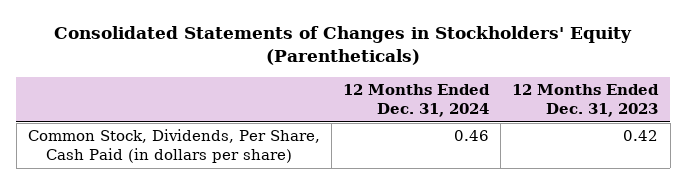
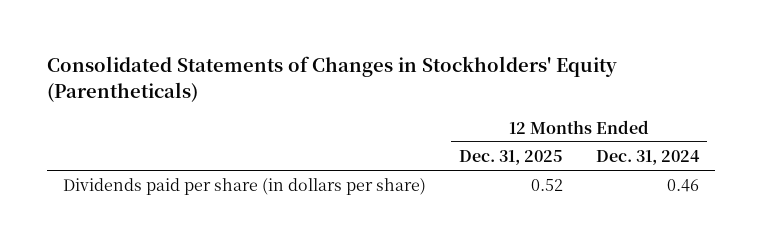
[512,84,660,117] 12 Months Ended Dec. 31, 2023 -> none
none -> [459,149,564,165] Dec. 31, 2025
[27,129,320,164] Common Stock, Dividends, Per Share, Cash Paid (in dollars per share) -> [63,177,427,195] Dividends paid per share (in dollars per share)

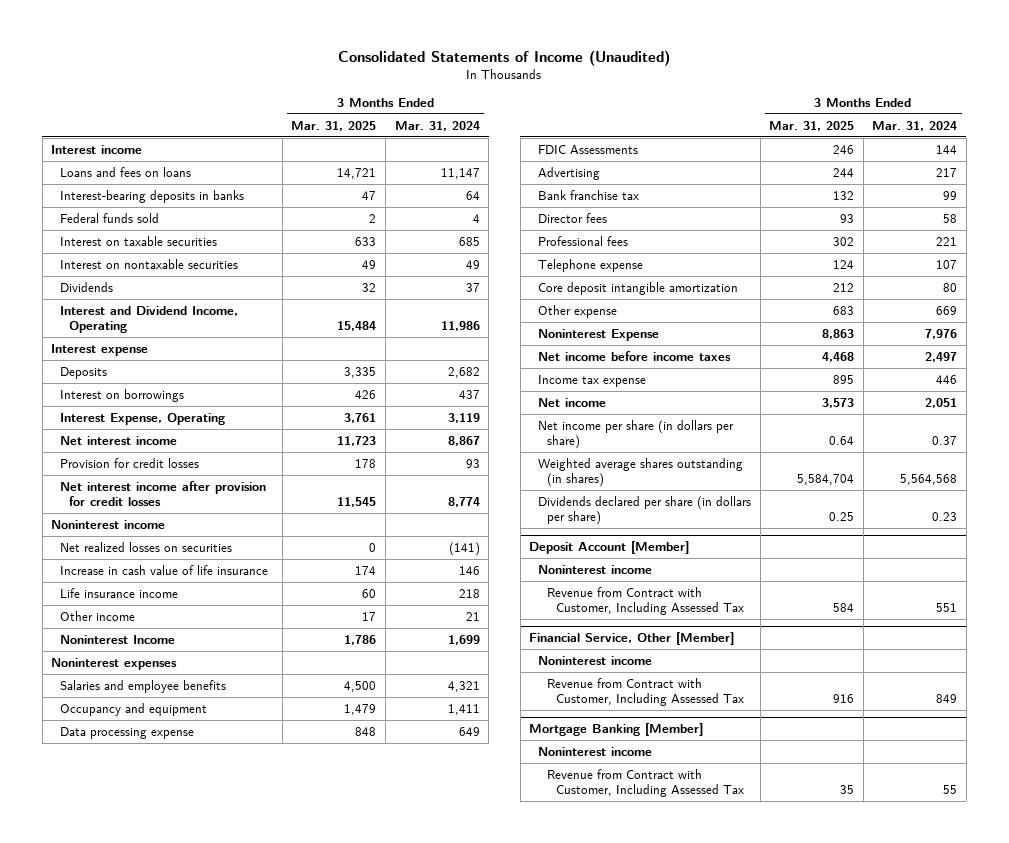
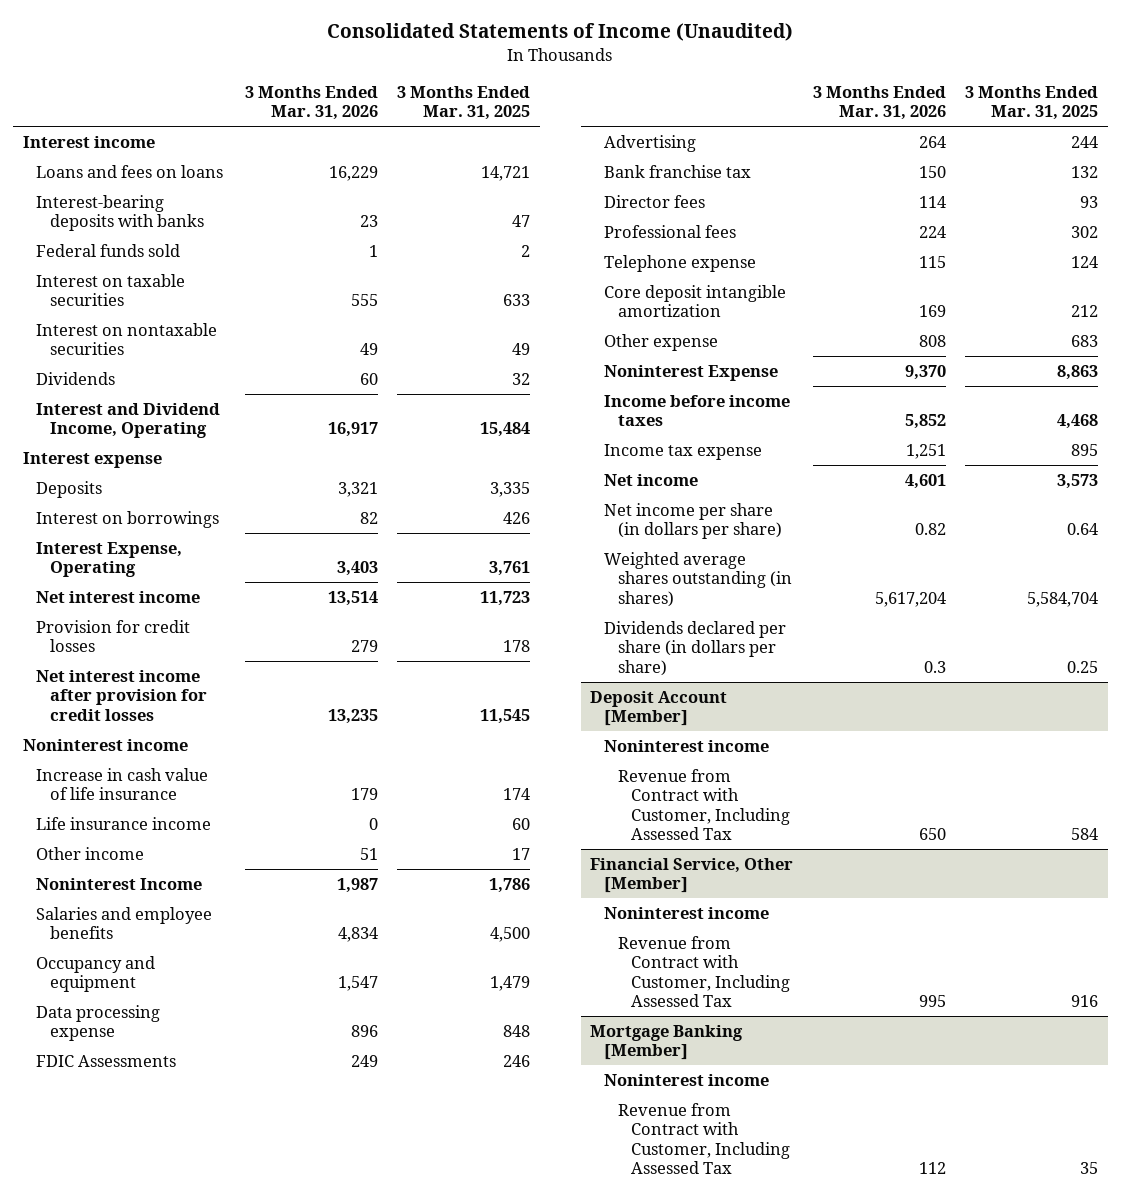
[394,120,480,131] Mar. 31, 2024 -> none
none -> [245,85,379,121] 3 Months Ended Mar. 31, 2026
[60,189,245,203] Interest-bearing deposits in banks -> [36,194,205,232] Interest-bearing deposits with banks
[60,541,233,552] Net realized losses on securities -> none
[51,657,178,670] Noninterest expenses -> none
[538,350,732,361] Net income before income taxes -> [604,394,791,427] Income before income taxes

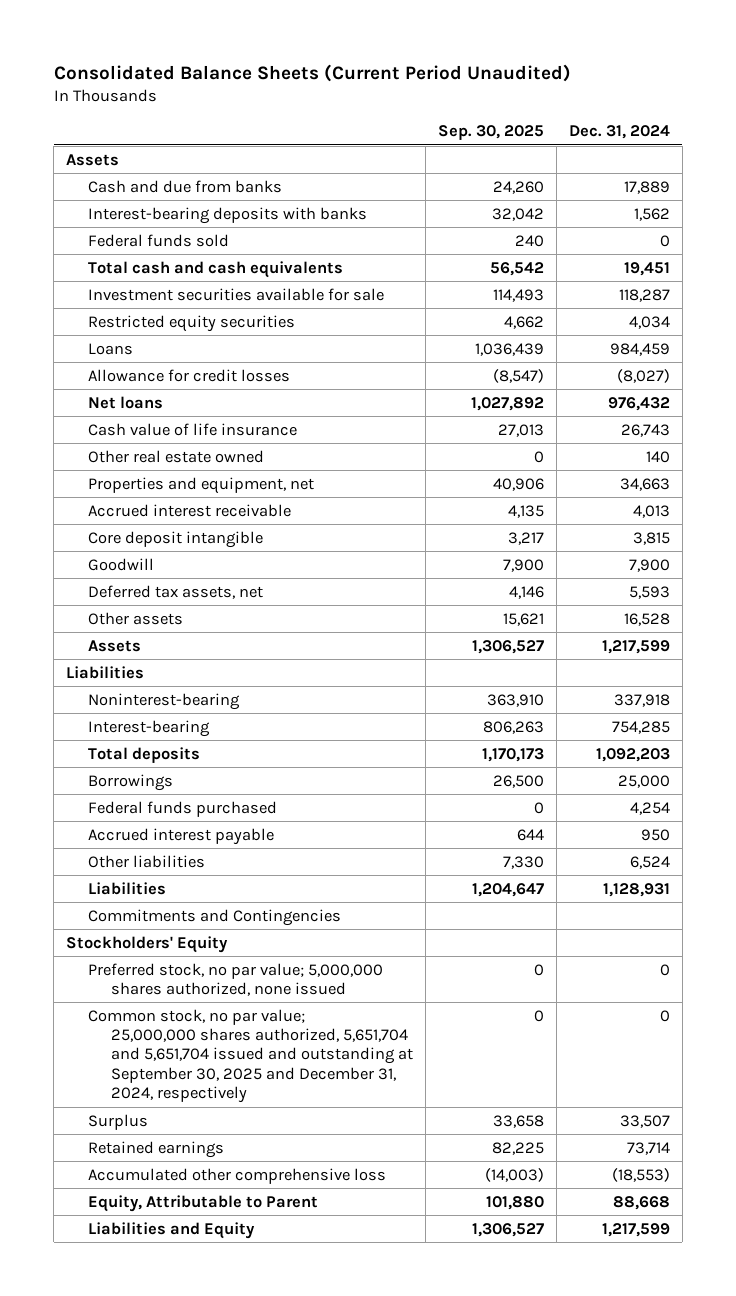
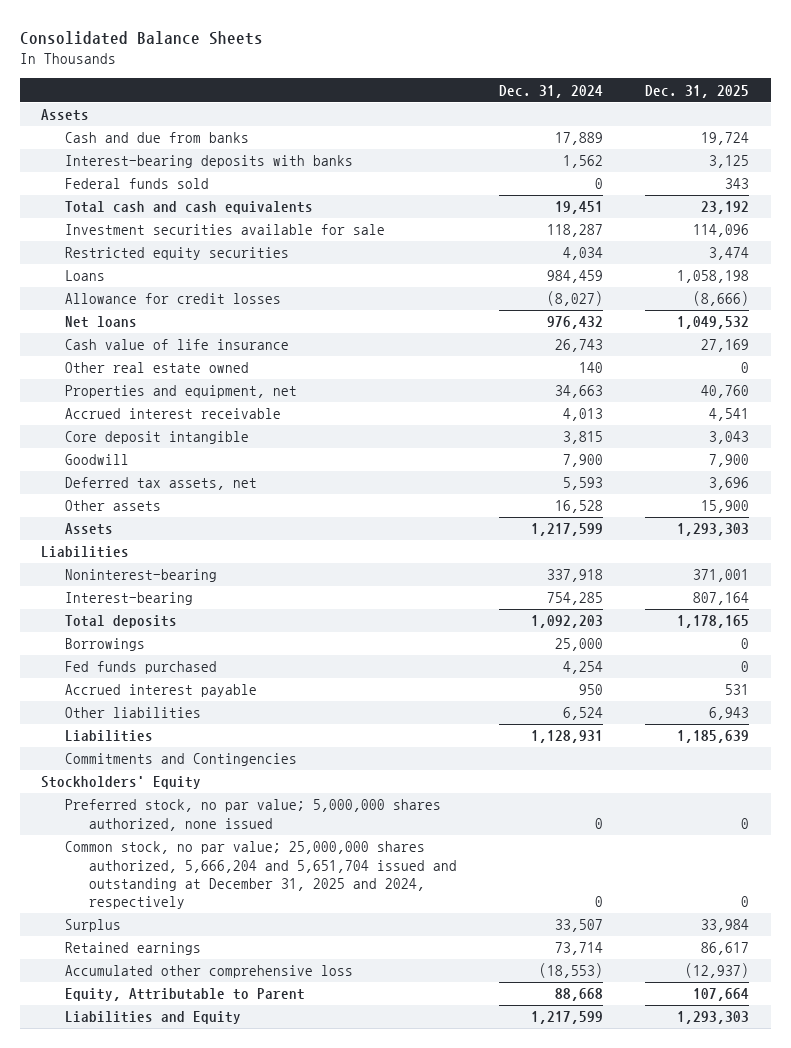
[53,64,571,83] Consolidated Balance Sheets (Current Period Unaudited) -> [20,31,264,46] Consolidated Balance Sheets
[437,125,544,141] Sep. 30, 2025 -> none
none -> [645,84,750,98] Dec. 31, 2025
[88,800,278,817] Federal funds purchased -> [65,661,218,675] Fed funds purchased
[88,1008,413,1104] Common stock, no par value; 25,000,000 shares authorized, 5,651,704 and 5,651,704 issued and outstanding at September 30, 2025 and December 31, 2024, respectively -> [65,841,457,910] Common stock, no par value; 25,000,000 shares authorized, 5,666,204 and 5,651,704 issued and outstanding at December 31, 2025 and 2024, respectively

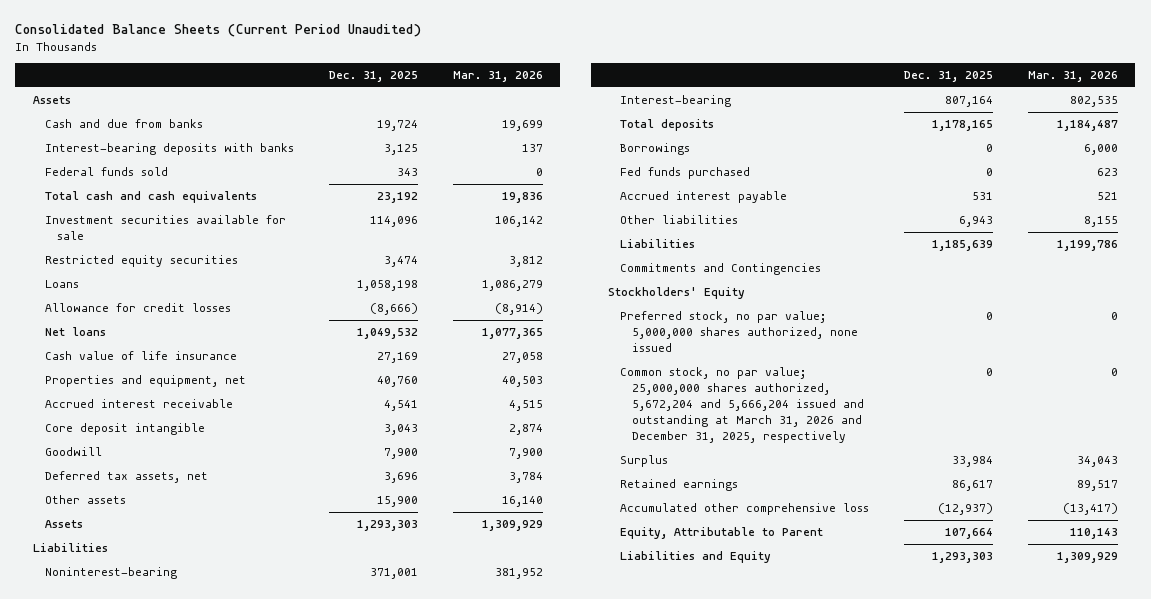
[20,31,264,46] Consolidated Balance Sheets -> [15,24,422,38] Consolidated Balance Sheets (Current Period Unaudited)
[499,84,604,98] Dec. 31, 2024 -> none
none -> [452,71,543,83] Mar. 31, 2026
[65,362,250,374] Other real estate owned -> none
[65,841,457,910] Common stock, no par value; 25,000,000 shares authorized, 5,666,204 and 5,651,704 issued and outstanding at December 31, 2025 and 2024, respectively -> [620,367,865,443] Common stock, no par value; 25,000,000 shares authorized, 5,672,204 and 5,666,204 issued and outstanding at March 31, 2026 and December 31, 2025, respectively

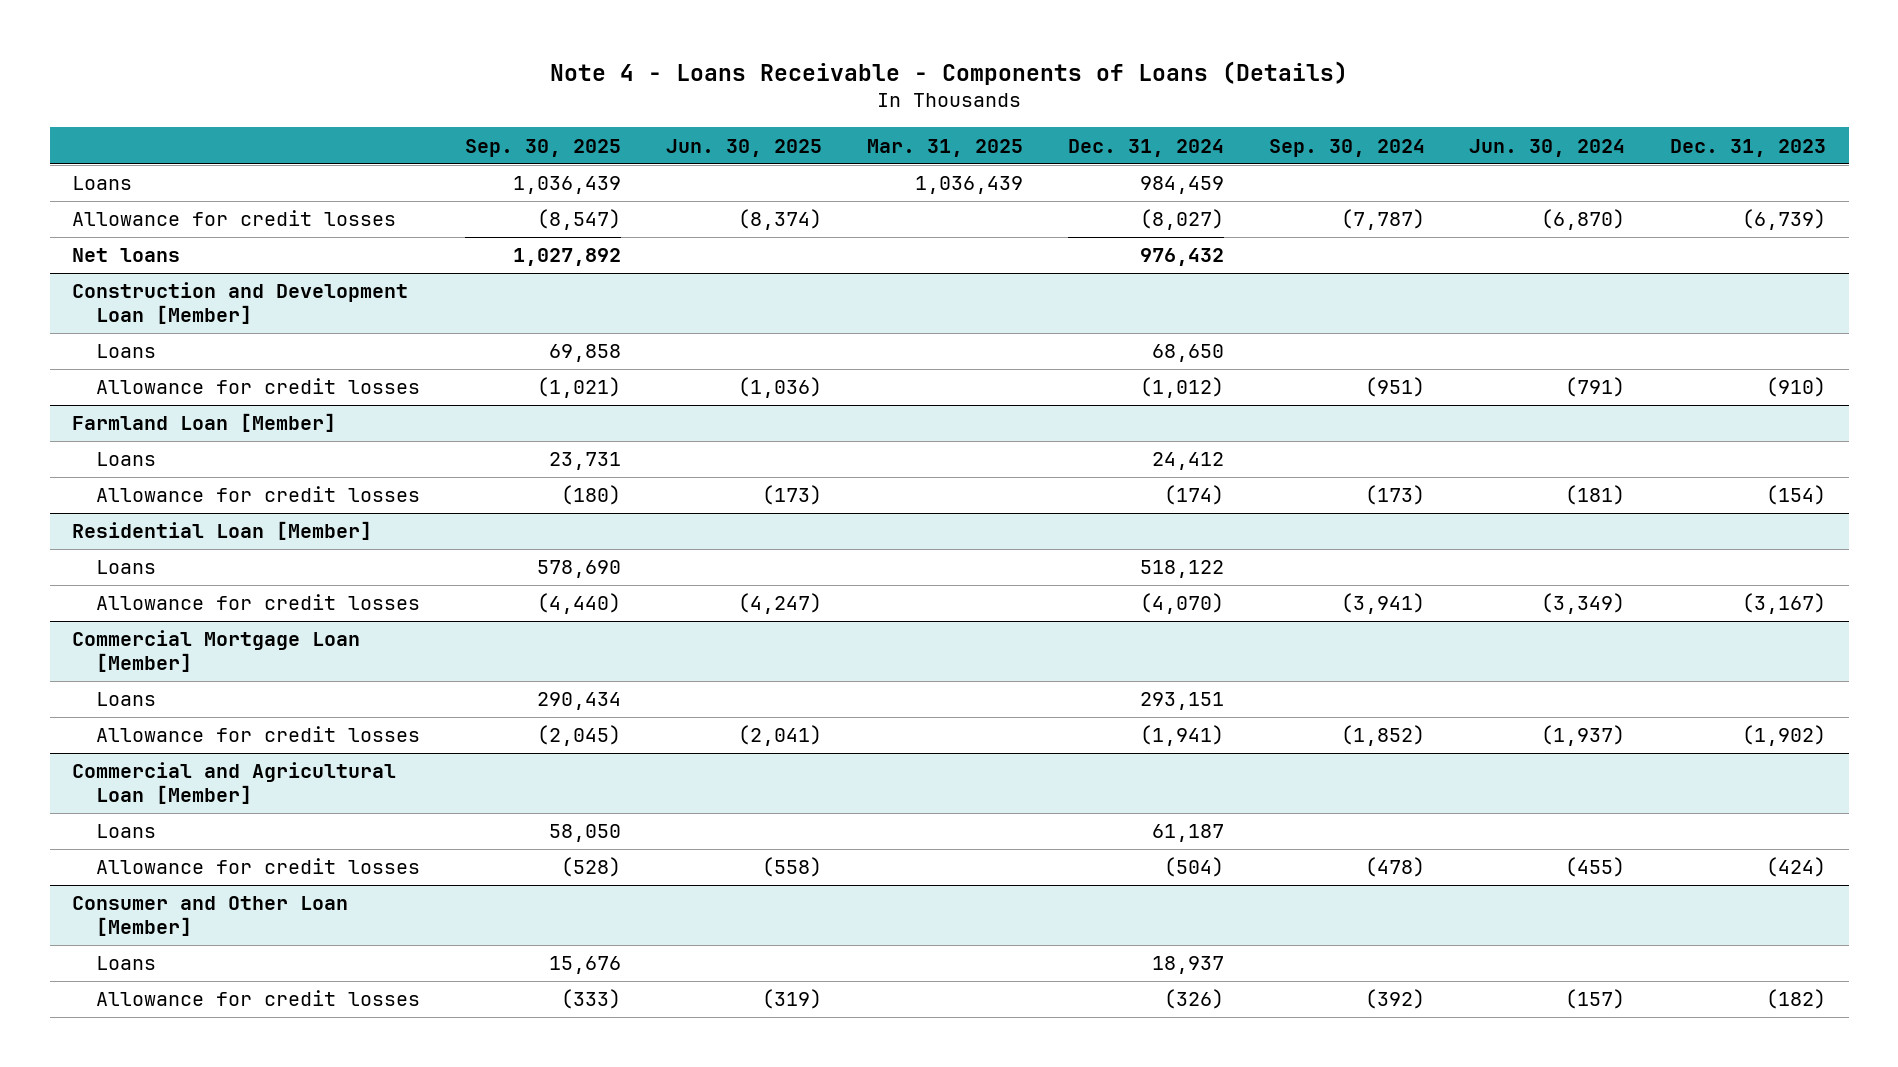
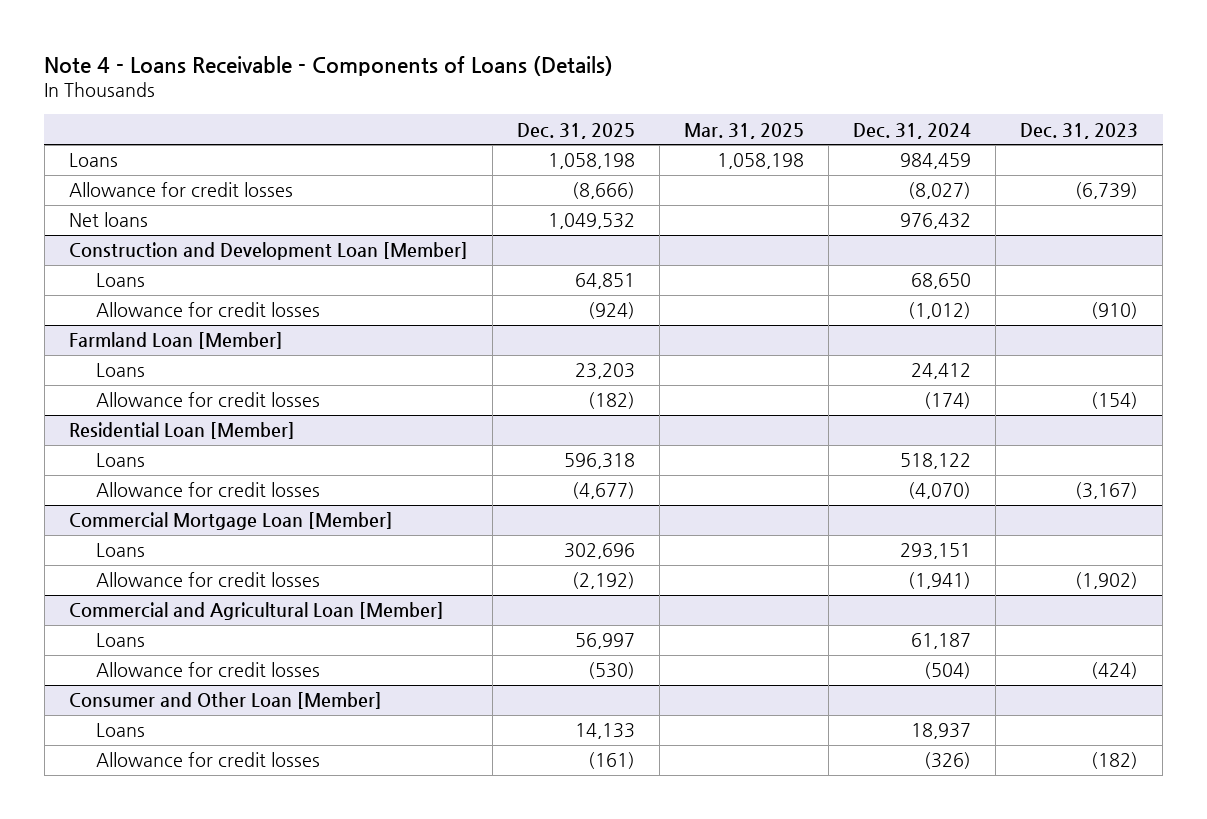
[465,138,622,157] Sep. 30, 2025 -> none
[666,138,823,157] Jun. 30, 2025 -> none
[1268,138,1425,157] Sep. 30, 2024 -> none
[1469,138,1626,157] Jun. 30, 2024 -> none
none -> [517,122,636,139] Dec. 31, 2025
[914,176,1023,195] 1,036,439 -> [717,153,805,170] 1,058,198

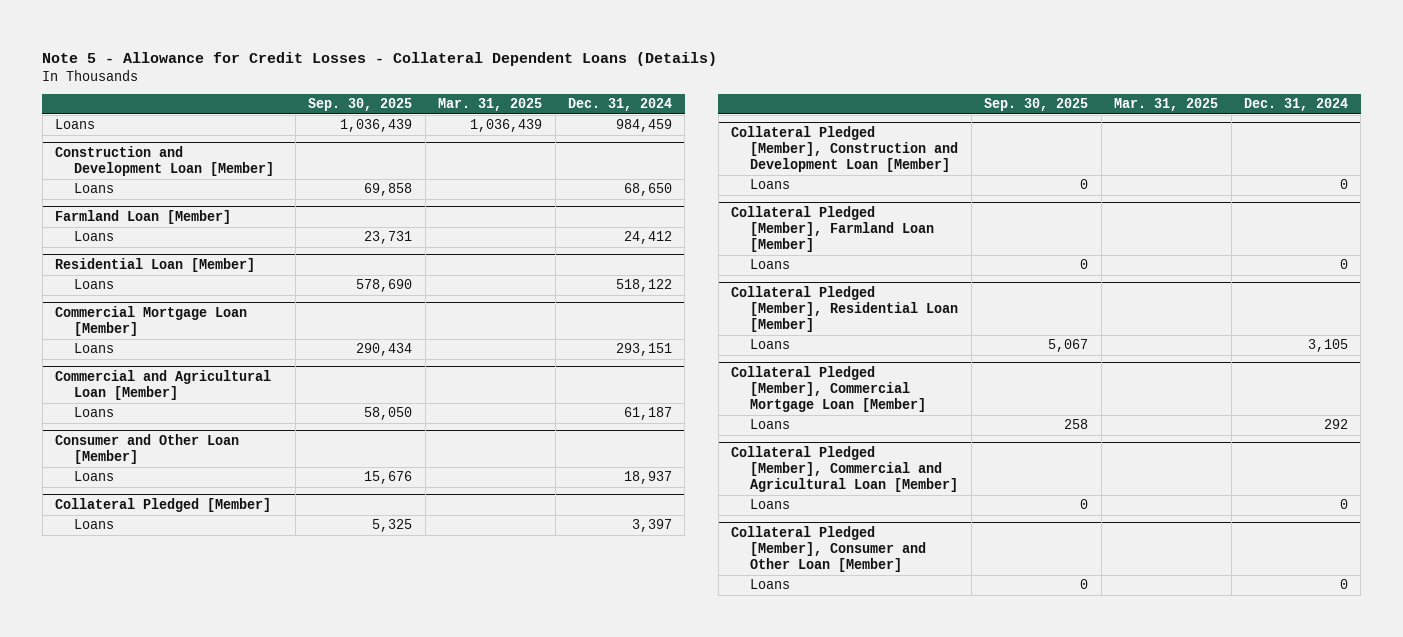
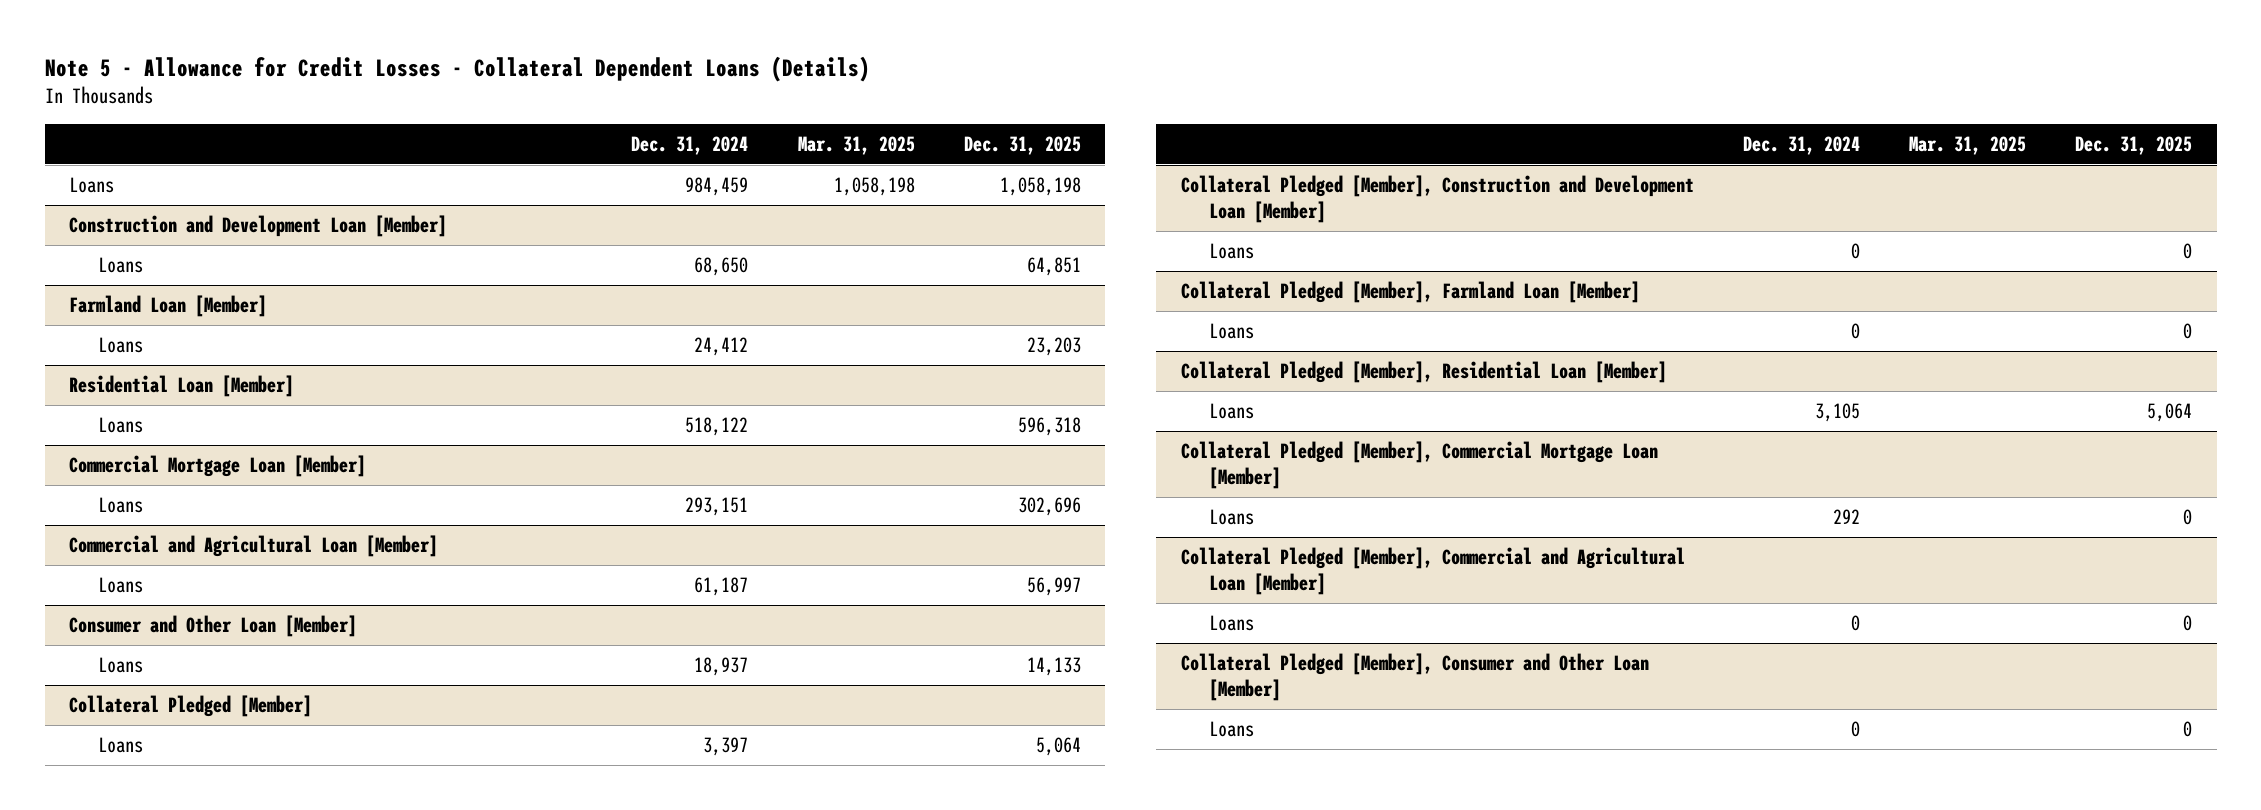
[308,98,413,112] Sep. 30, 2025 -> none
none -> [963,135,1081,155] Dec. 31, 2025
[470,119,543,133] 1,036,439 -> [833,177,915,197] 1,058,198

